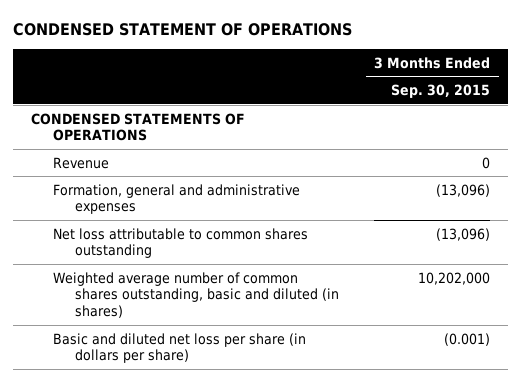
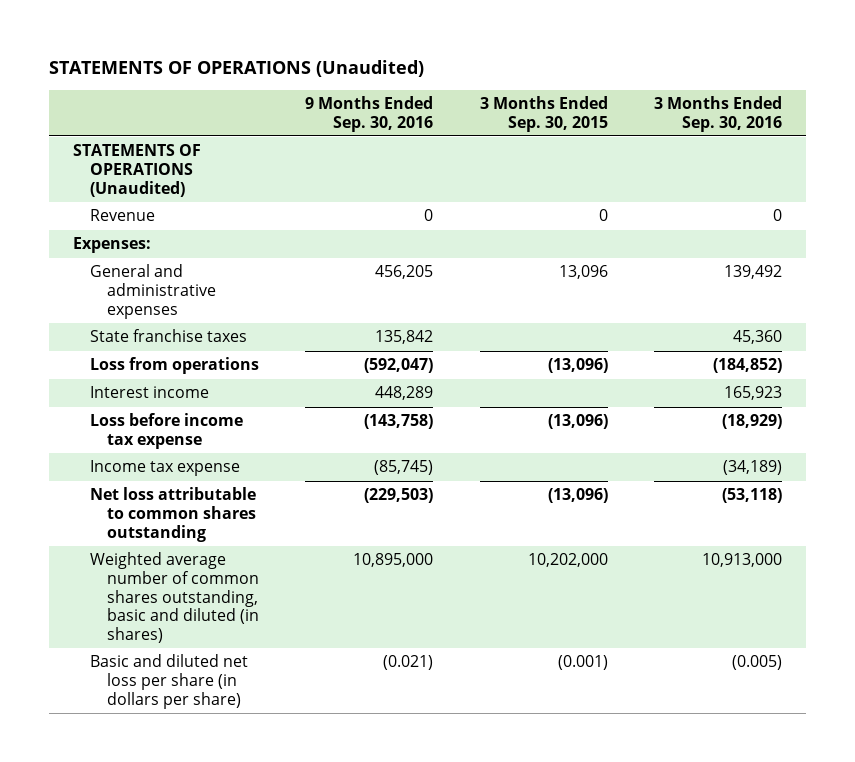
[13,23,353,37] CONDENSED STATEMENT OF OPERATIONS -> [49,59,425,77] STATEMENTS OF OPERATIONS (Unaudited)
none -> [305,95,434,132] 9 Months Ended Sep. 30, 2016
none -> [654,95,783,132] 3 Months Ended Sep. 30, 2016
[30,112,245,142] CONDENSED STATEMENTS OF OPERATIONS -> [72,144,201,197] STATEMENTS OF OPERATIONS (Unaudited)
none -> [72,237,151,254] Expenses:
[53,183,301,215] Formation, general and administrative expenses -> [89,264,217,319] General and administrative expenses
[436,183,491,197] (13,096) -> [558,265,608,280] 13,096
none -> [89,329,247,343] State franchise taxes
none -> [89,357,259,375] Loss from operations
none -> [89,386,209,399] Interest income
none -> [89,413,243,450] Loss before income tax expense
none -> [89,460,240,477] Income tax expense

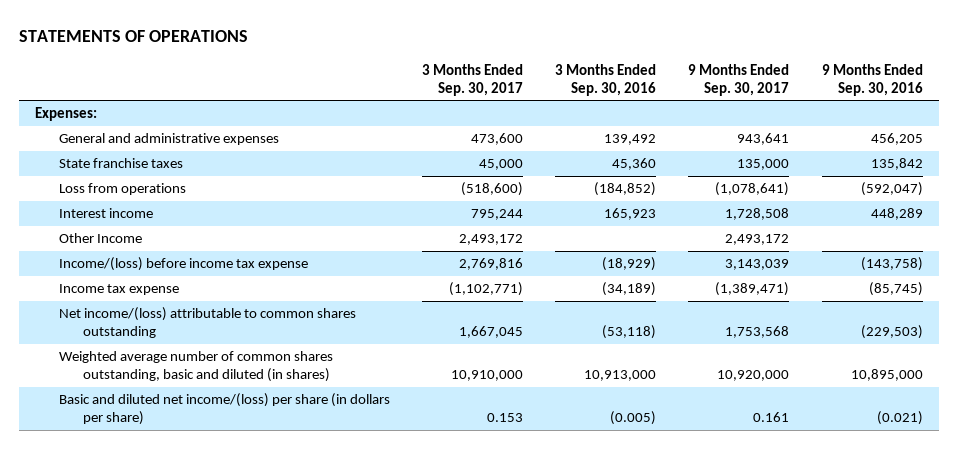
[49,59,425,77] STATEMENTS OF OPERATIONS (Unaudited) -> [18,30,248,43] STATEMENTS OF OPERATIONS
[479,95,608,132] 3 Months Ended Sep. 30, 2015 -> none
none -> [422,63,524,96] 3 Months Ended Sep. 30, 2017
none -> [688,63,790,96] 9 Months Ended Sep. 30, 2017
[72,144,201,197] STATEMENTS OF OPERATIONS (Unaudited) -> none
[89,209,155,222] Revenue -> none
none -> [59,233,143,244] Other Income
[89,413,243,450] Loss before income tax expense -> [59,257,309,272] Income/(loss) before income tax expense
[89,487,257,542] Net loss attributable to common shares outstanding -> [59,307,357,339] Net income/(loss) attributable to common shares outstanding
[89,654,248,709] Basic and diluted net loss per share (in dollars per share) -> [59,393,391,426] Basic and diluted net income/(loss) per share (in dollars per share)

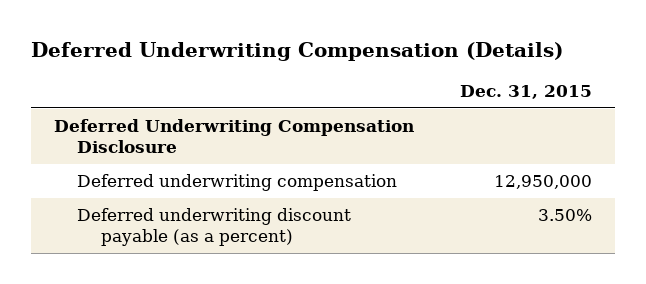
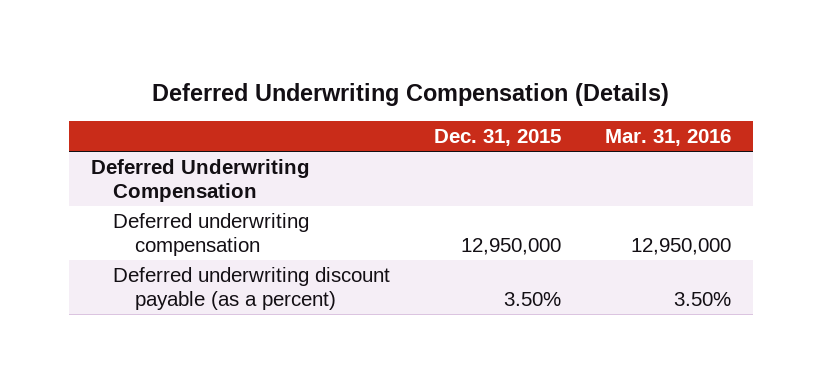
none -> [605,129,732,147] Mar. 31, 2016
[53,119,414,154] Deferred Underwriting Compensation Disclosure -> [91,158,311,202] Deferred Underwriting Compensation

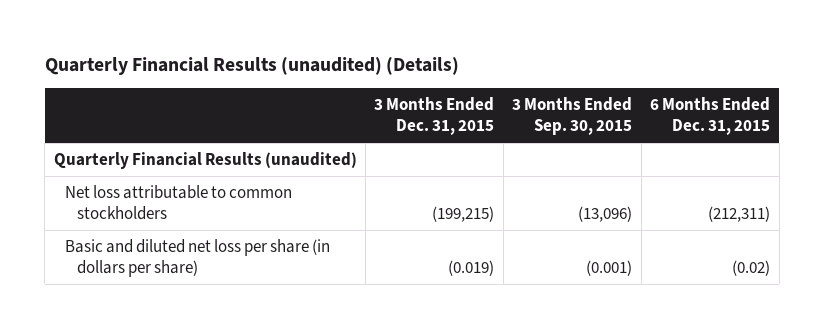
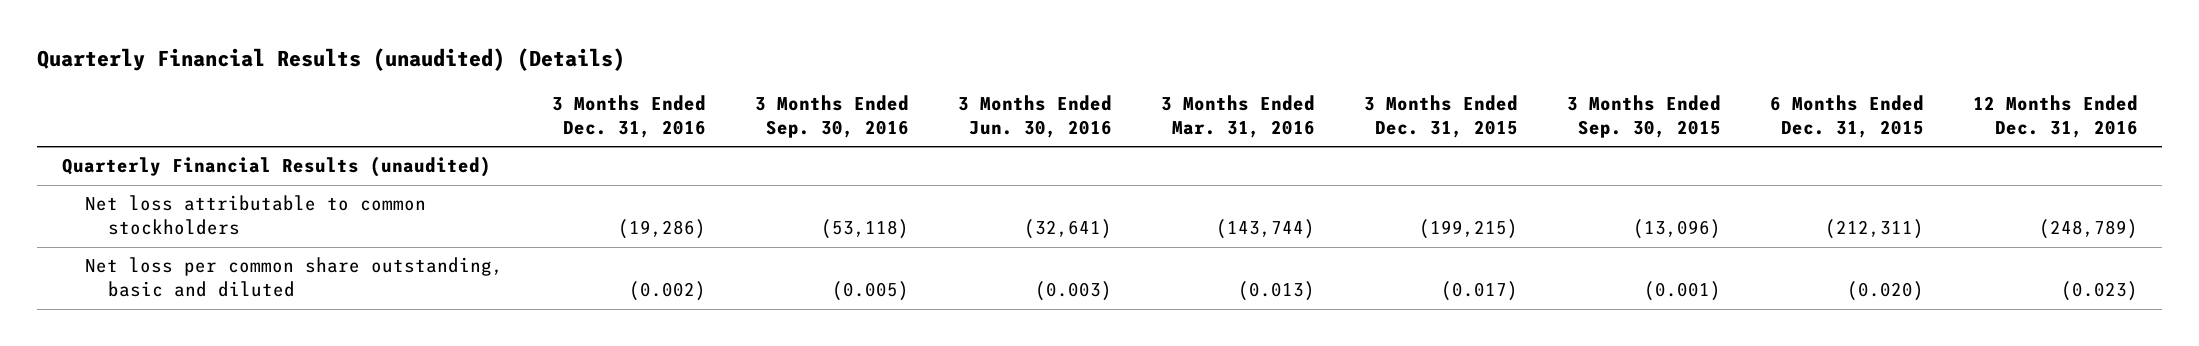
none -> [551,94,706,138] 3 Months Ended Dec. 31, 2016
none -> [754,94,909,138] 3 Months Ended Sep. 30, 2016
none -> [957,94,1112,138] 3 Months Ended Jun. 30, 2016
none -> [1160,94,1315,138] 3 Months Ended Mar. 31, 2016
none -> [1972,94,2138,138] 12 Months Ended Dec. 31, 2016
[65,239,331,278] Basic and diluted net loss per share (in dollars per share) -> [84,257,503,298] Net loss per common share outstanding, basic and diluted
[448,260,495,277] (0.019) -> [1440,281,1518,302] (0.017)
[732,260,771,277] (0.02) -> [1846,281,1924,302] (0.020)

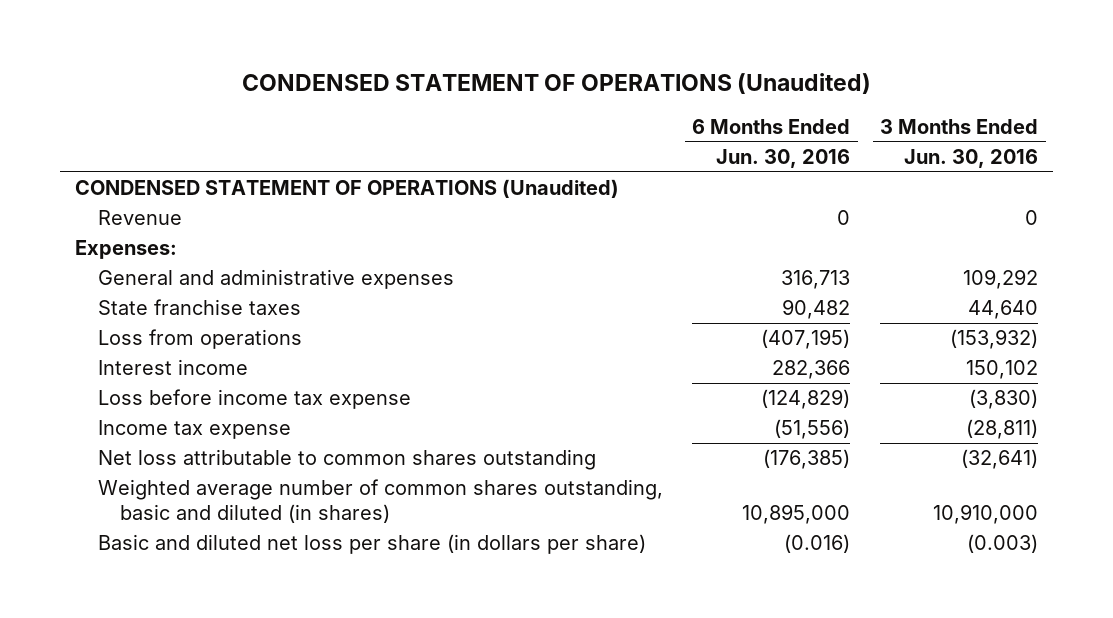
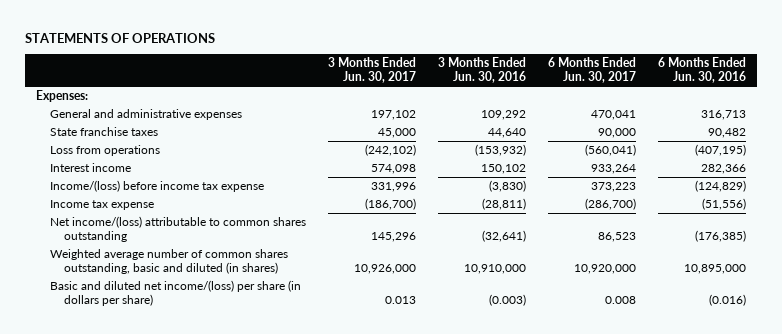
[241,73,871,95] CONDENSED STATEMENT OF OPERATIONS (Unaudited) -> [25,32,216,43] STATEMENTS OF OPERATIONS
none -> [327,57,416,84] 3 Months Ended Jun. 30, 2017
none -> [547,57,636,84] 6 Months Ended Jun. 30, 2017
[75,179,620,199] CONDENSED STATEMENT OF OPERATIONS (Unaudited) -> none
[97,210,182,226] Revenue -> none
[97,389,411,410] Loss before income tax expense -> [49,180,264,193] Income/(loss) before income tax expense
[97,449,596,471] Net loss attributable to common shares outstanding -> [49,216,306,243] Net income/(loss) attributable to common shares outstanding
[97,534,646,555] Basic and diluted net loss per share (in dollars per share) -> [49,280,301,307] Basic and diluted net income/(loss) per share (in dollars per share)

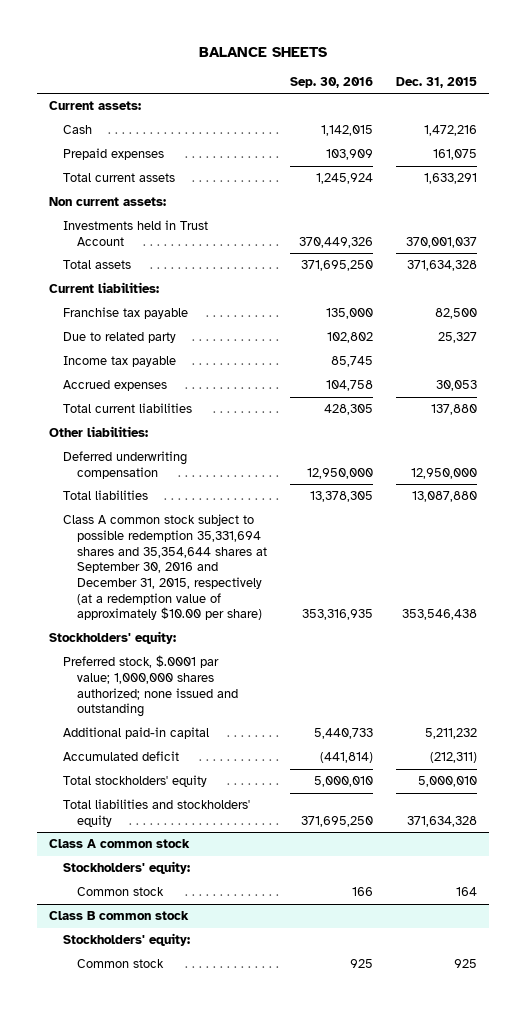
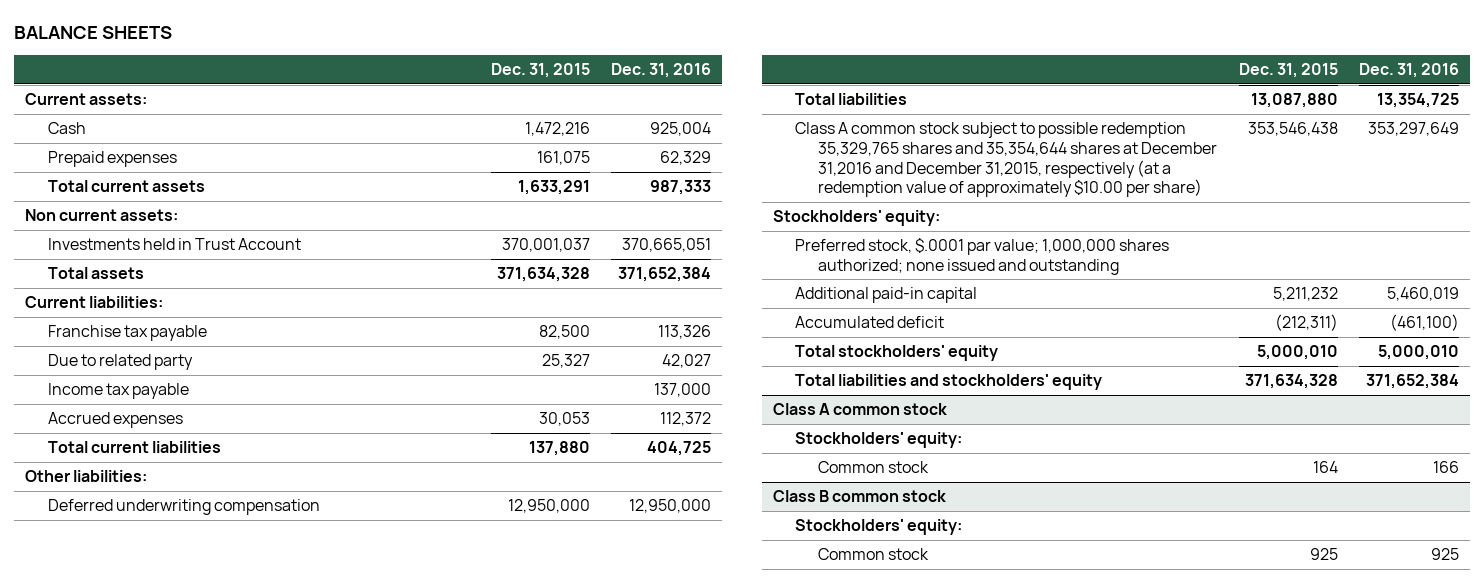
[290,76,374,88] Sep. 30, 2016 -> none
none -> [611,63,712,79] Dec. 31, 2016
[63,514,268,621] Class A common stock subject to possible redemption 35,331,694 shares and 35,354,644 shares at September 30, 2016 and December 31, 2015, respectively (at a redemption value of approximately $10.00 per share) -> [795,122,1218,198] Class A common stock subject to possible redemption 35,329,765 shares and 35,354,644 shares at December 31,2016 and December 31,2015, respectively (at a redemption value of approximately $10.00 per share)

